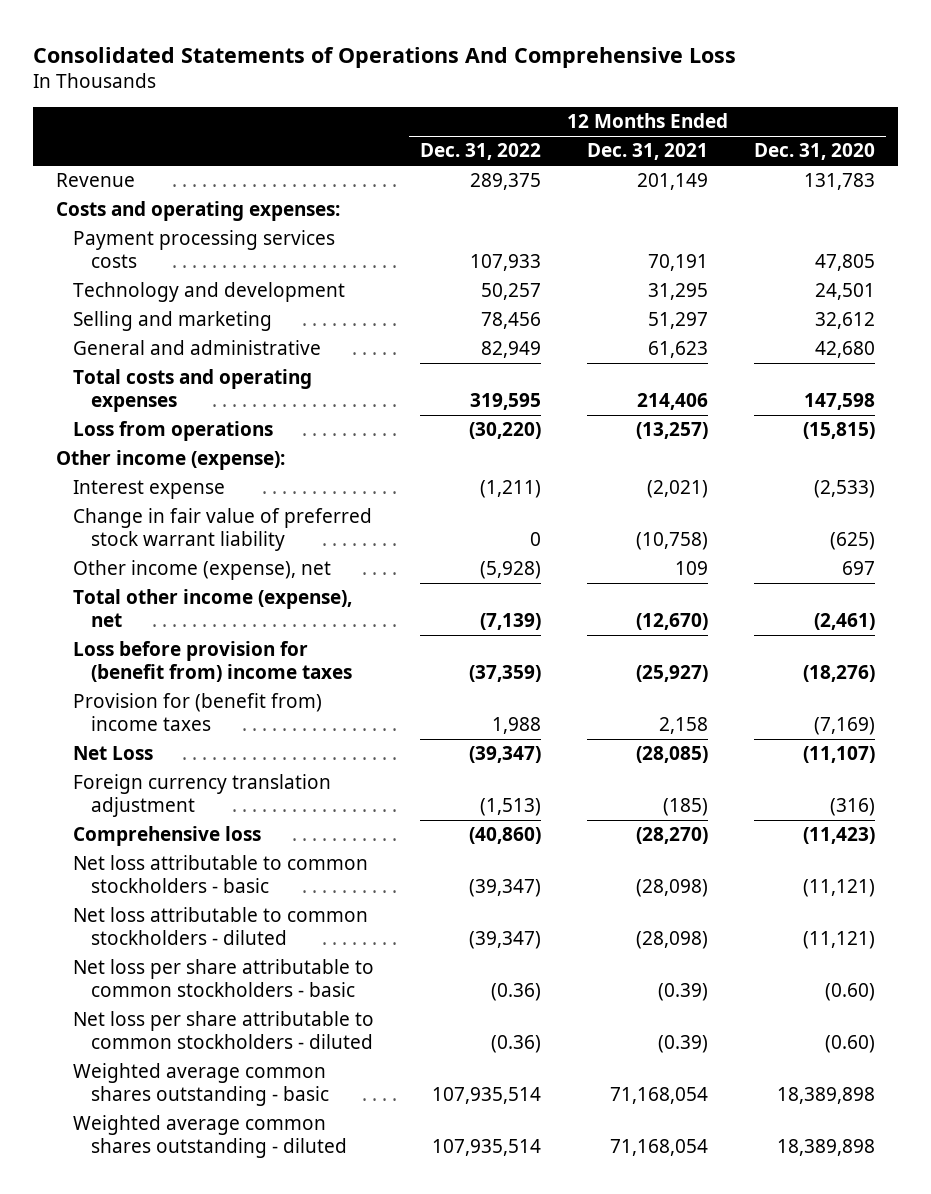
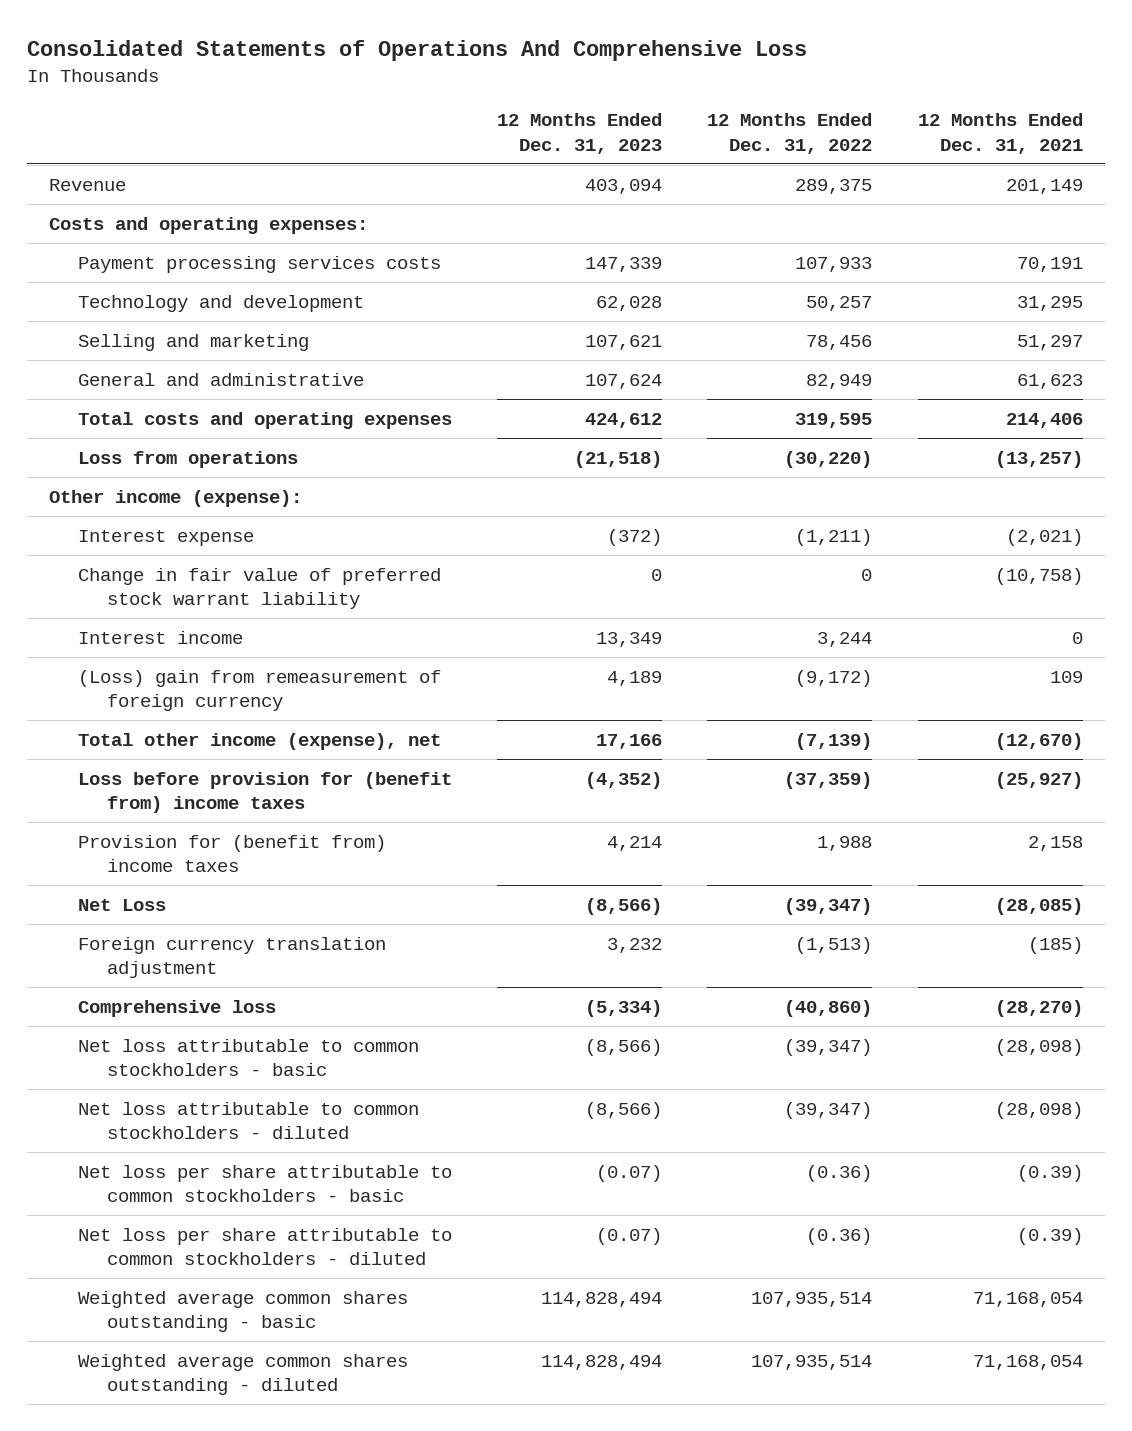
[753,143,875,161] Dec. 31, 2020 -> none
none -> [497,113,663,154] 12 Months Ended Dec. 31, 2023
[73,560,332,581] Other income (expense), net -> none
none -> [78,630,244,644] Interest income
none -> [78,669,442,711] (Loss) gain from remeasurement of foreign currency

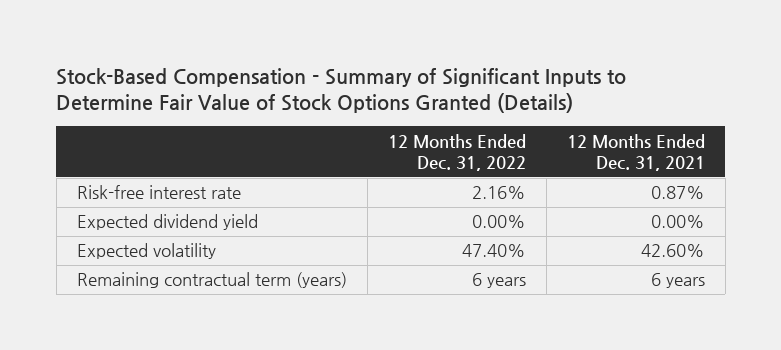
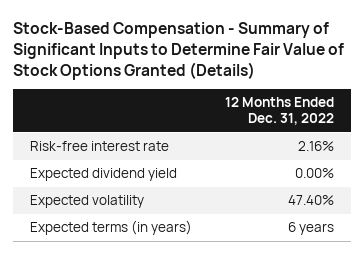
[566,133,705,172] 12 Months Ended Dec. 31, 2021 -> none
[76,272,347,289] Remaining contractual term (years) -> [29,220,192,236] Expected terms (in years)

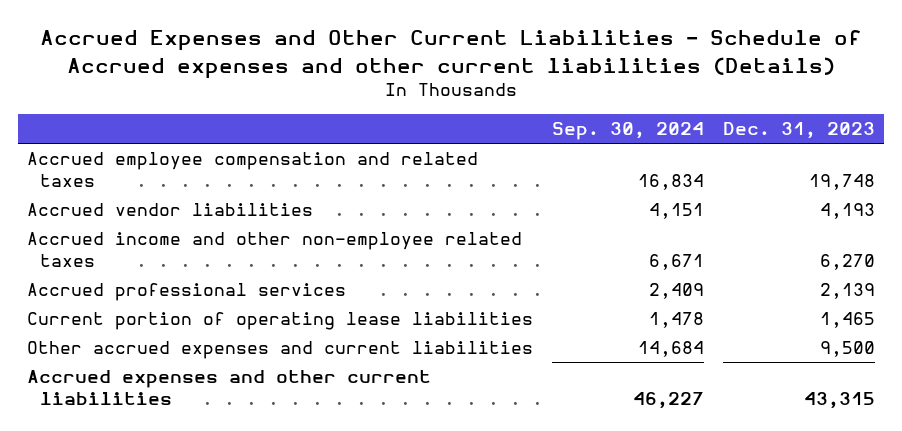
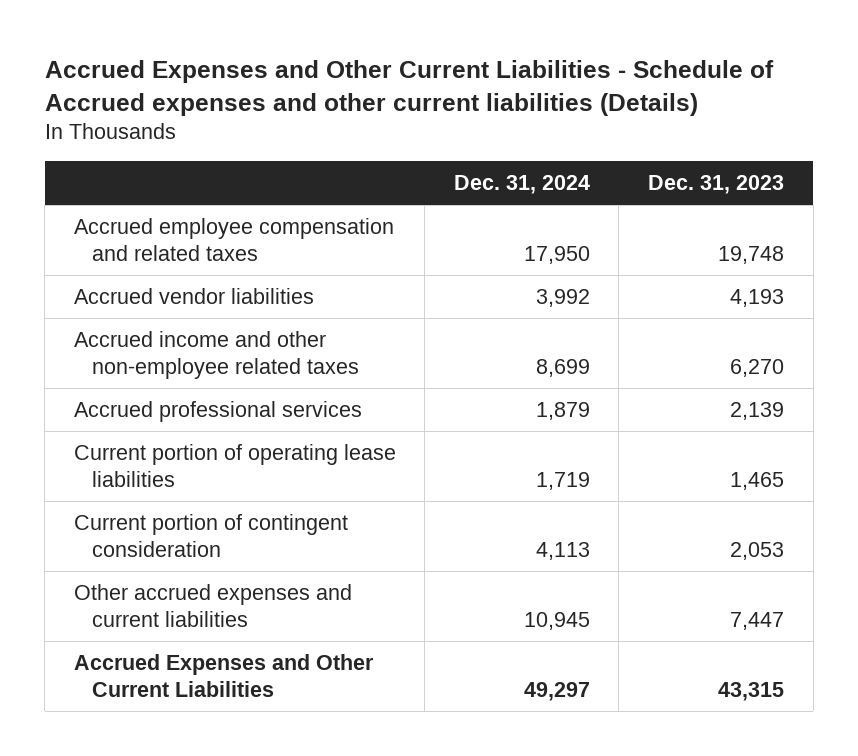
[552,122,705,141] Sep. 30, 2024 -> none
none -> [453,174,590,194] Dec. 31, 2024
none -> [73,514,348,558] Current portion of contingent consideration
[819,341,875,358] 9,500 -> [729,612,784,631] 7,447
[27,370,432,406] Accrued expenses and other current liabilities -> [73,654,374,698] Accrued Expenses and Other Current Liabilities

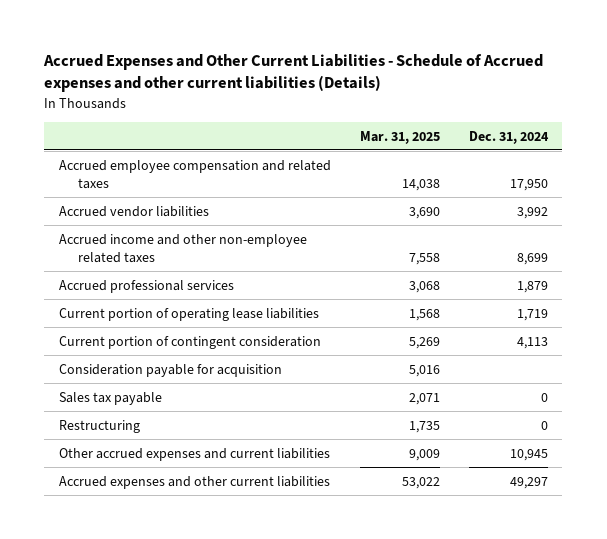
[647,174,784,194] Dec. 31, 2023 -> none
none -> [359,130,440,144] Mar. 31, 2025
none -> [58,363,282,377] Consideration payable for acquisition
none -> [58,391,162,405] Sales tax payable
none -> [58,419,140,433] Restructuring
[73,654,374,698] Accrued Expenses and Other Current Liabilities -> [58,475,330,489] Accrued expenses and other current liabilities

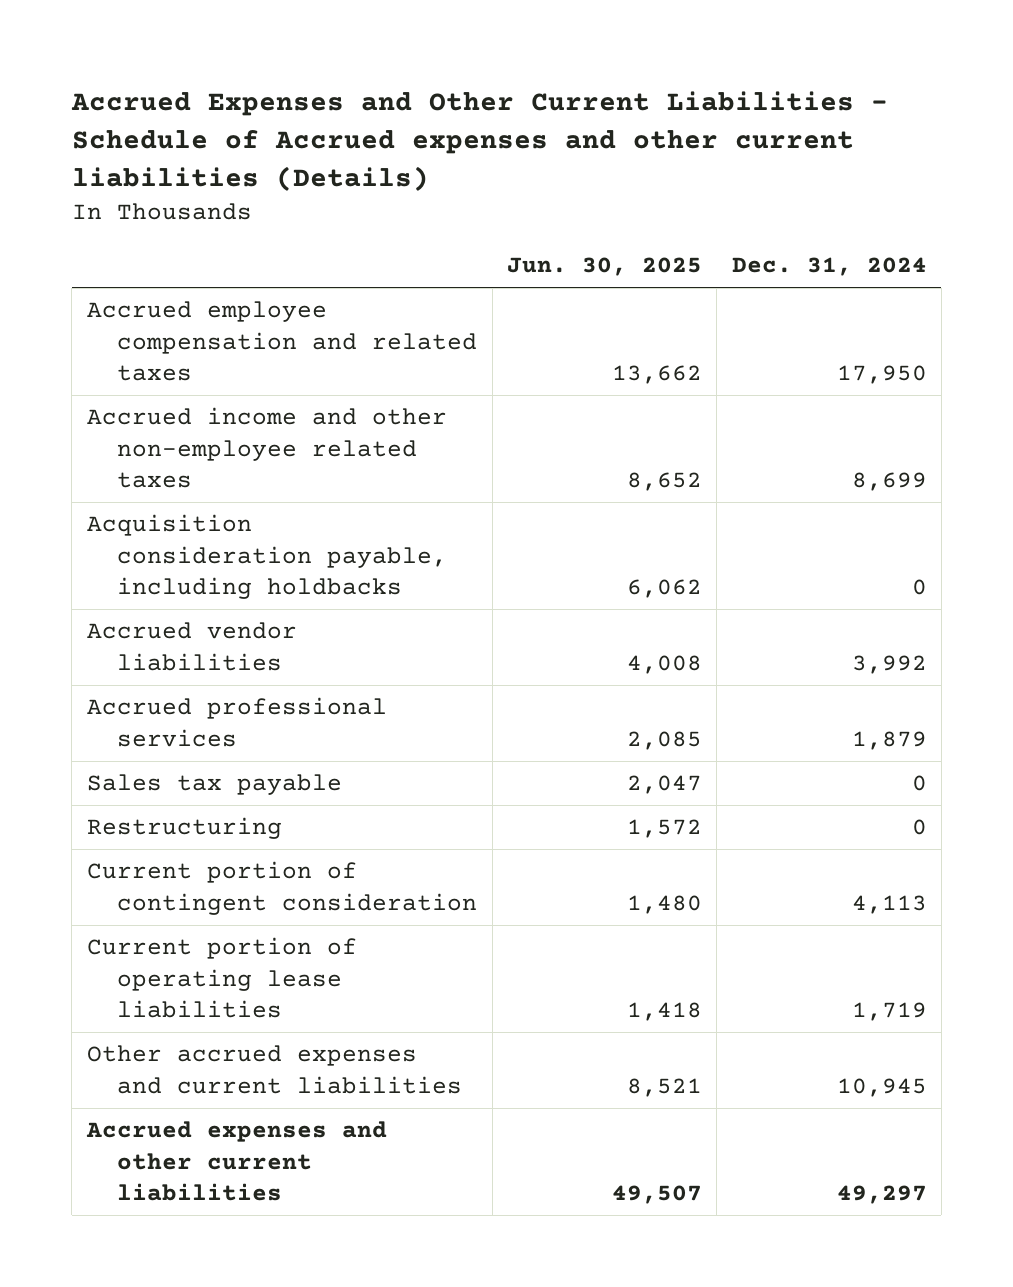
[359,130,440,144] Mar. 31, 2025 -> none
none -> [506,257,702,277] Jun. 30, 2025
none -> [86,514,448,600] Acquisition consideration payable, including holdbacks
[58,205,209,217] Accrued vendor liabilities -> [86,622,297,671] Accrued vendor liabilities
[58,363,282,377] Consideration payable for acquisition -> none
[58,335,321,349] Current portion of contingent consideration -> [86,861,478,915] Current portion of contingent consideration
[58,307,319,321] Current portion of operating lease liabilities -> [86,937,357,1019] Current portion of operating lease liabilities

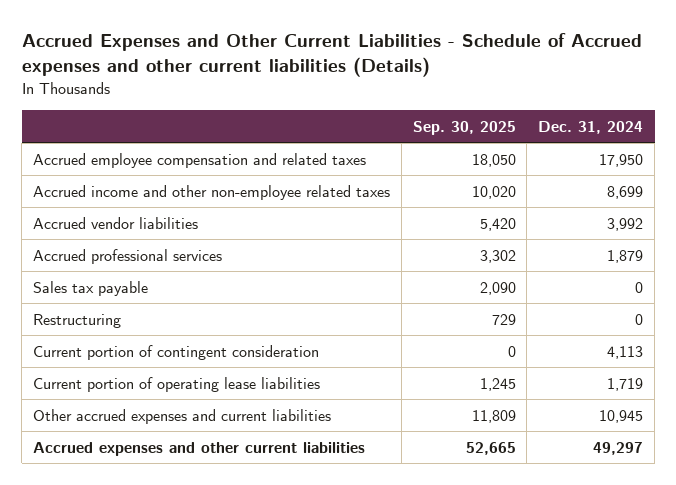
[506,257,702,277] Jun. 30, 2025 -> none
none -> [412,121,516,136] Sep. 30, 2025
[86,514,448,600] Acquisition consideration payable, including holdbacks -> none

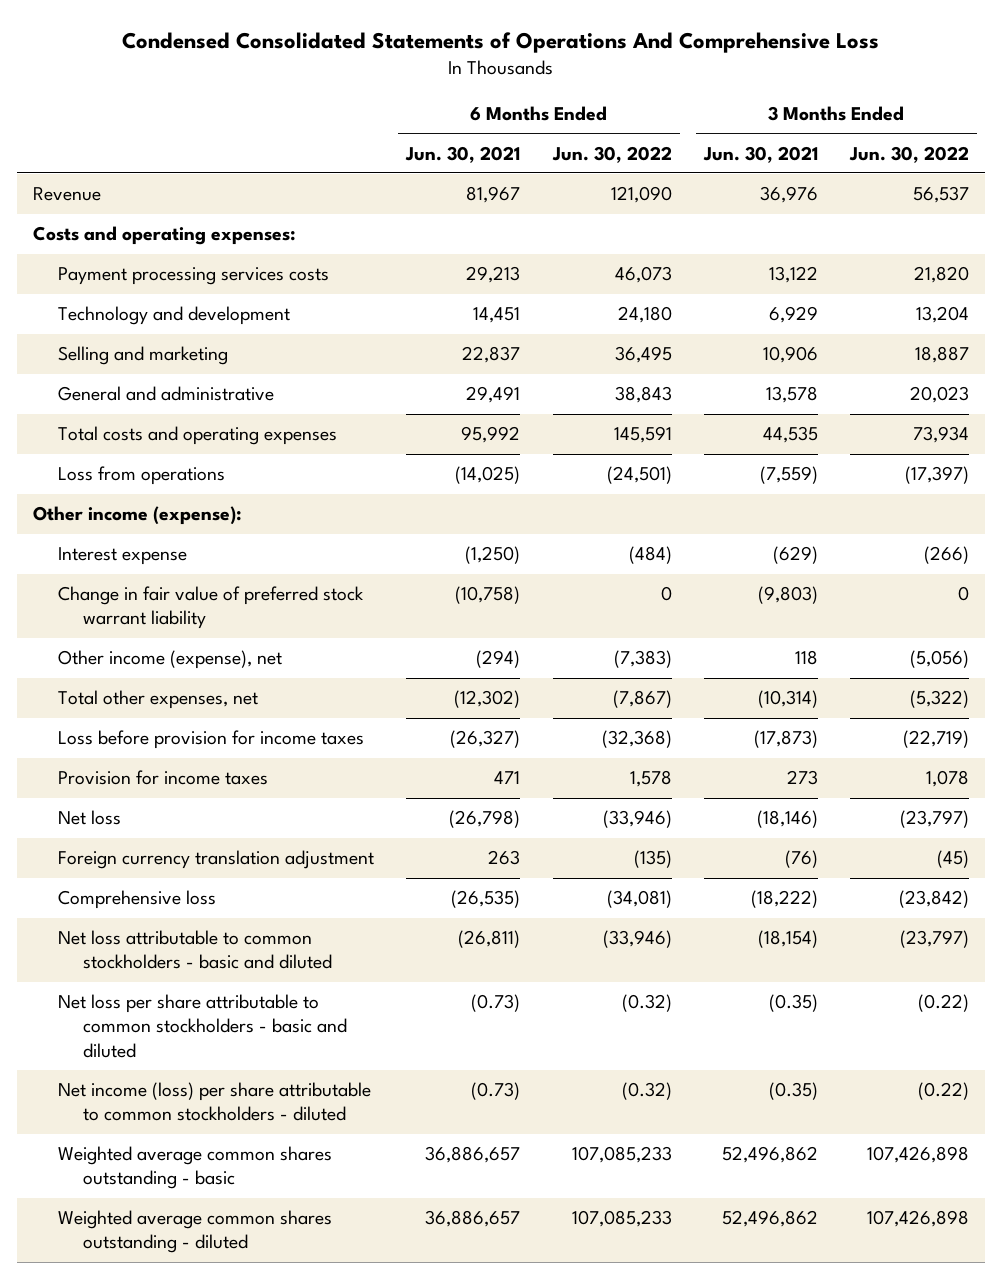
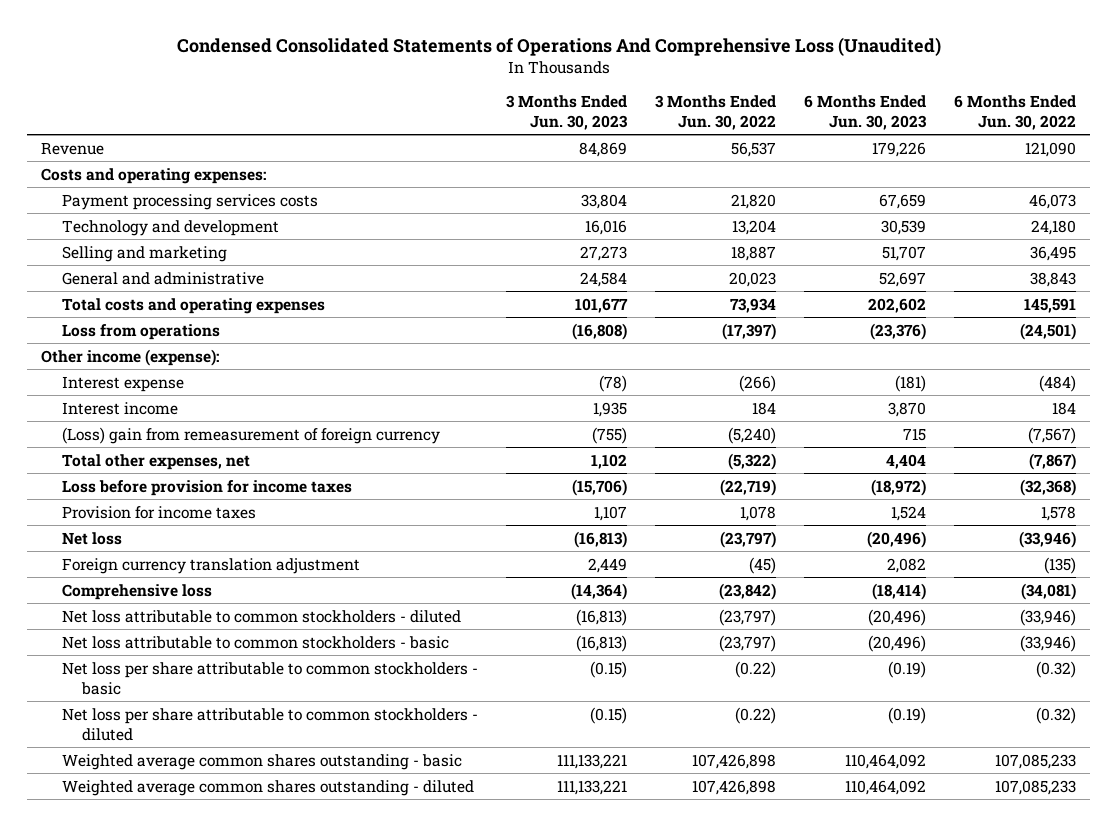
[122,31,880,53] Condensed Consolidated Statements of Operations And Comprehensive Loss -> [176,36,941,56] Condensed Consolidated Statements of Operations And Comprehensive Loss (Unaudited)
[405,145,521,163] Jun. 30, 2021 -> none
[702,145,818,163] Jun. 30, 2021 -> none
none -> [505,95,628,131] 3 Months Ended Jun. 30, 2023
none -> [803,95,927,131] 6 Months Ended Jun. 30, 2023
[58,586,365,630] Change in fair value of preferred stock warrant liability -> none
[58,650,283,670] Other income (expense), net -> none
none -> [61,401,178,415] Interest income
none -> [61,426,440,444] (Loss) gain from remeasurement of foreign currency
[58,930,333,970] Net loss attributable to common stockholders - basic and diluted -> [61,609,461,623] Net loss attributable to common stockholders - diluted
none -> [61,635,449,649] Net loss attributable to common stockholders - basic
[58,994,348,1058] Net loss per share attributable to common stockholders - basic and diluted -> [61,661,478,695] Net loss per share attributable to common stockholders - basic
[58,1082,372,1122] Net income (loss) per share attributable to common stockholders - diluted -> [61,707,478,741] Net loss per share attributable to common stockholders - diluted

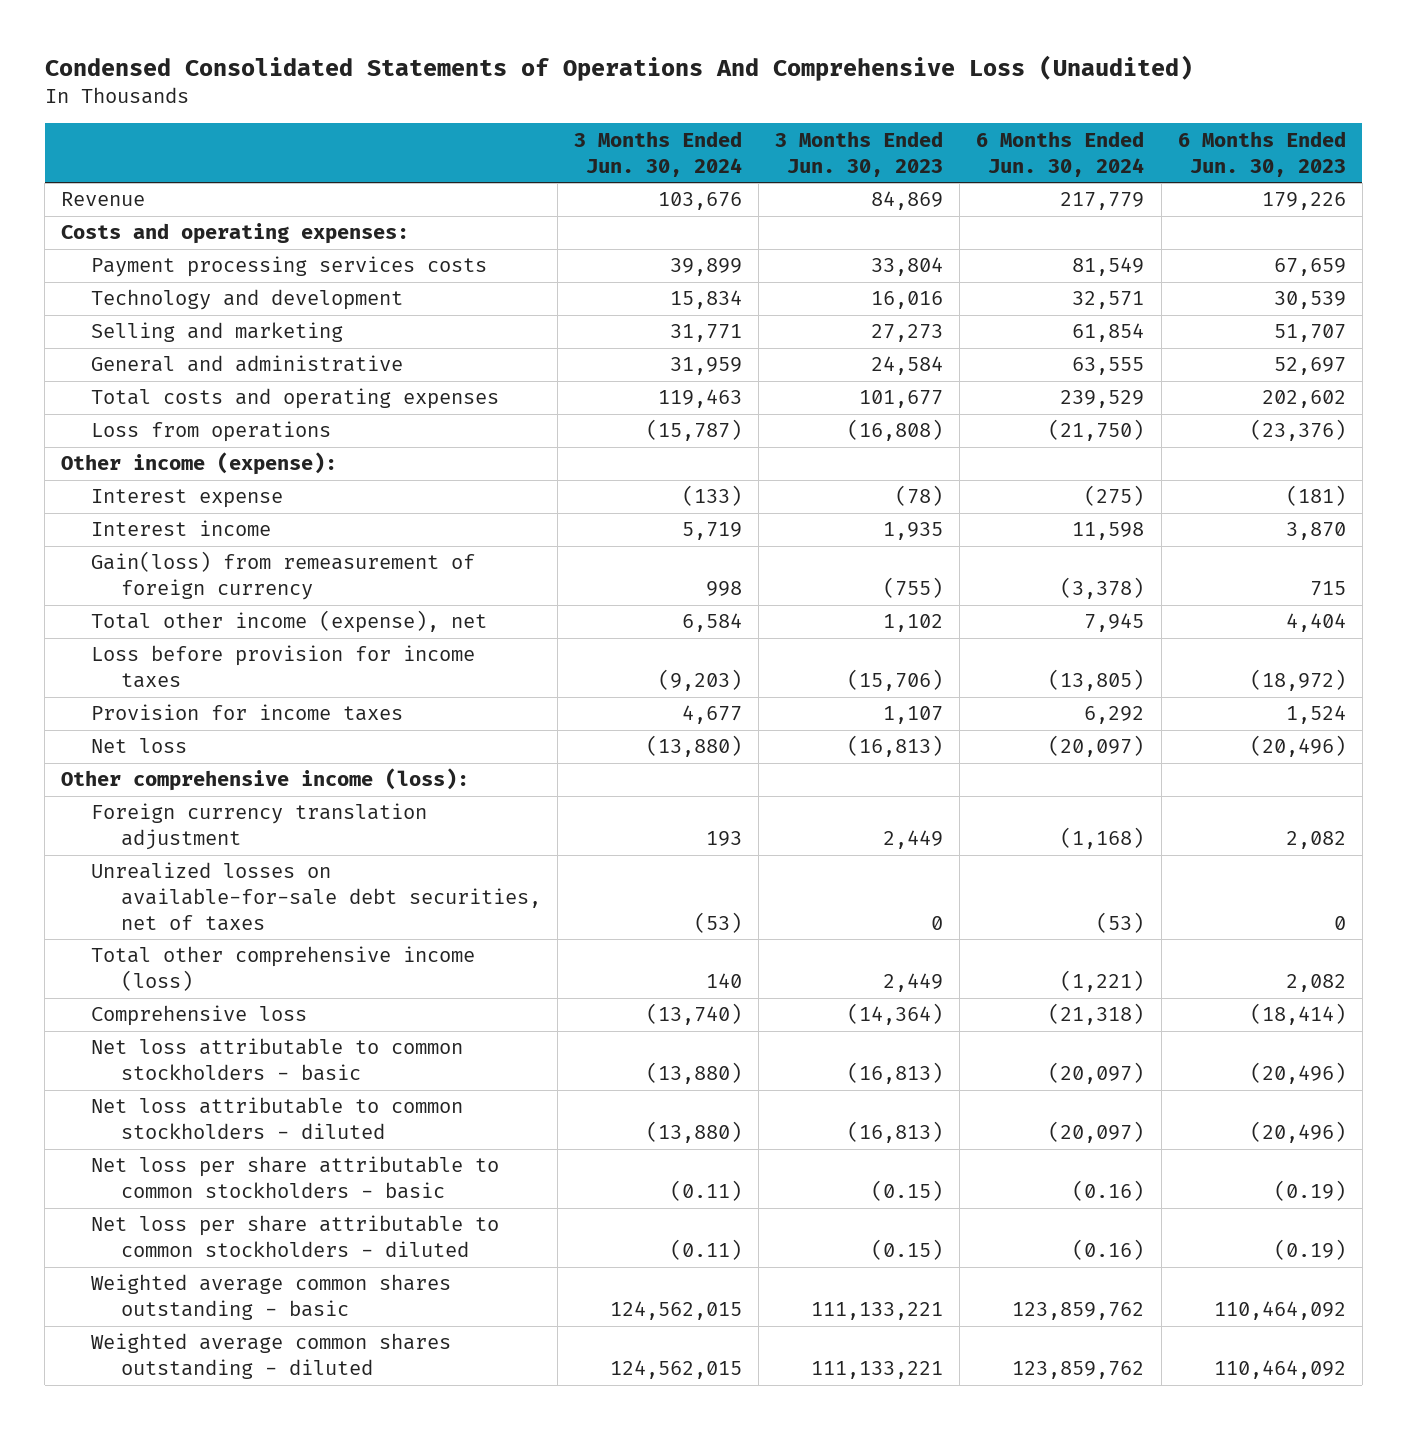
[654,95,776,131] 3 Months Ended Jun. 30, 2022 -> none
[954,95,1077,131] 6 Months Ended Jun. 30, 2022 -> none
none -> [574,130,743,177] 3 Months Ended Jun. 30, 2024
none -> [976,130,1145,177] 6 Months Ended Jun. 30, 2024
[61,426,440,444] (Loss) gain from remeasurement of foreign currency -> [91,551,476,601] Gain(loss) from remeasurement of foreign currency
[61,453,250,470] Total other expenses, net -> [91,610,488,634] Total other income (expense), net
none -> [61,768,470,792] Other comprehensive income (loss):
none -> [91,862,542,932] Unrealized losses on available-for-sale debt securities, net of taxes
none -> [91,946,476,992] Total other comprehensive income (loss)
[61,609,461,623] Net loss attributable to common stockholders - diluted -> [91,1097,464,1140] Net loss attributable to common stockholders - diluted

